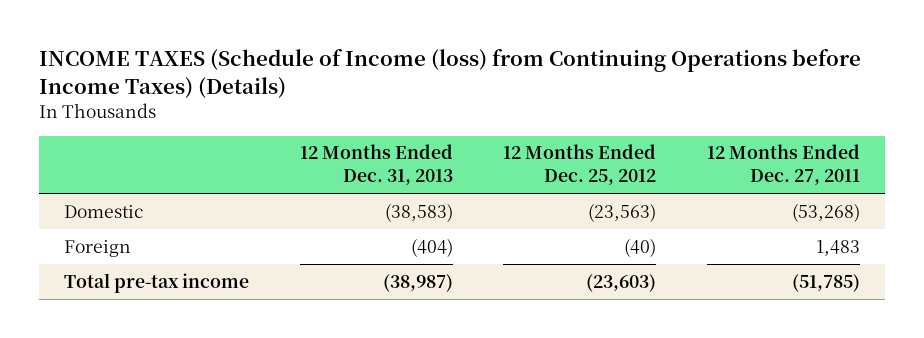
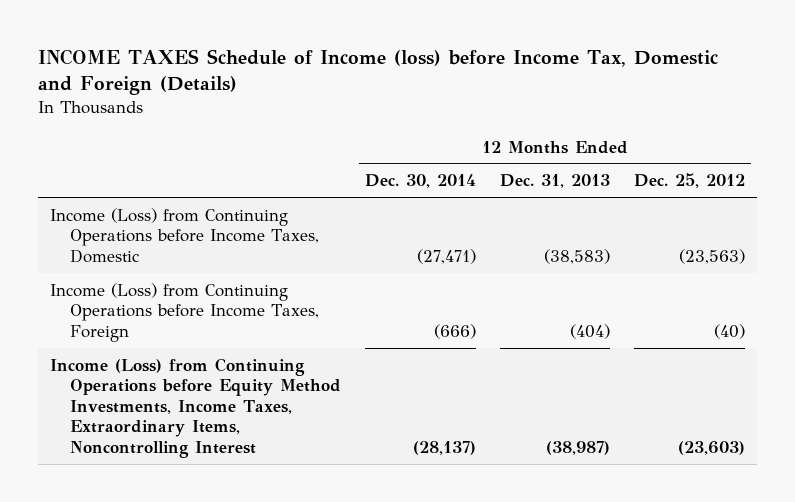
[38,49,861,99] INCOME TAXES (Schedule of Income (loss) from Continuing Operations before Income Taxes) (Details) -> [37,49,718,96] INCOME TAXES Schedule of Income (loss) before Income Tax, Domestic and Foreign (Details)
[706,144,860,186] 12 Months Ended Dec. 27, 2011 -> none
none -> [364,174,476,189] Dec. 30, 2014
[64,204,144,218] Domestic -> [49,207,319,263] Income (Loss) from Continuing Operations before Income Taxes, Domestic
[64,239,132,257] Foreign -> [49,282,319,342] Income (Loss) from Continuing Operations before Income Taxes, Foreign
[64,272,250,293] Total pre-tax income -> [49,357,341,458] Income (Loss) from Continuing Operations before Equity Method Investments, Income Taxes, Extraordinary Items, Noncontrolling Interest

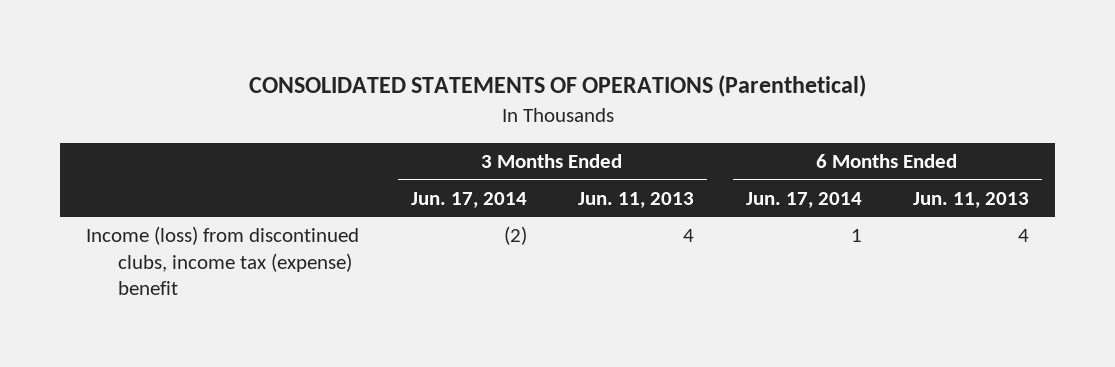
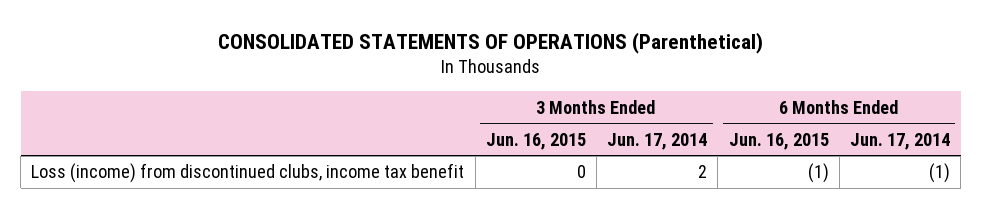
[578,191,695,208] Jun. 11, 2013 -> none
[913,191,1030,208] Jun. 11, 2013 -> none
none -> [485,132,586,150] Jun. 16, 2015
none -> [728,132,829,150] Jun. 16, 2015
[86,226,360,296] Income (loss) from discontinued clubs, income tax (expense) benefit -> [31,163,465,184] Loss (income) from discontinued clubs, income tax benefit
[503,226,527,246] (2) -> [698,165,708,179] 2
[850,229,862,243] 1 -> [929,163,951,184] (1)

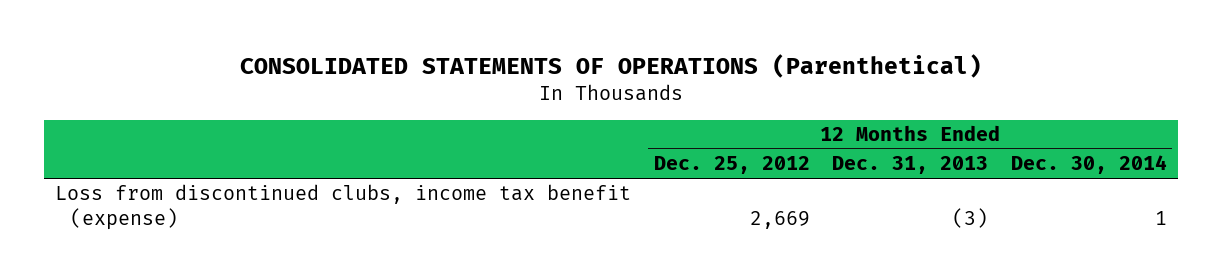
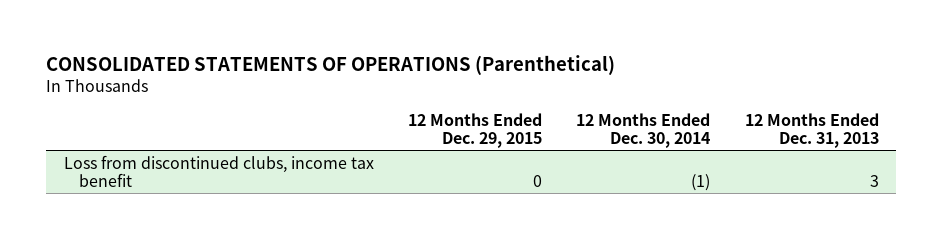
[653,156,810,175] Dec. 25, 2012 -> none
none -> [407,112,542,149] 12 Months Ended Dec. 29, 2015
[55,184,632,230] Loss from discontinued clubs, income tax benefit (expense) -> [63,154,374,187] Loss from discontinued clubs, income tax benefit
[952,207,989,228] (3) -> [869,174,879,187] 3
[1154,210,1167,225] 1 -> [691,173,711,191] (1)

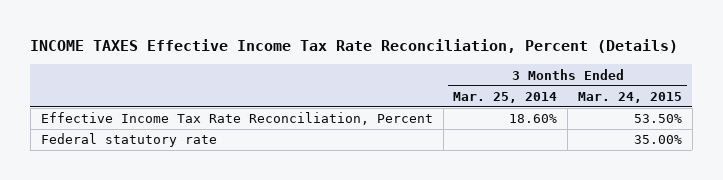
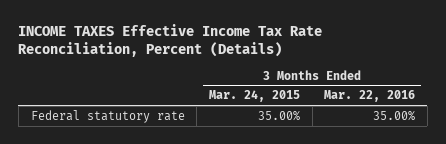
[453,91,558,103] Mar. 25, 2014 -> none
none -> [324,90,416,103] Mar. 22, 2016
[40,112,433,126] Effective Income Tax Rate Reconciliation, Percent -> none

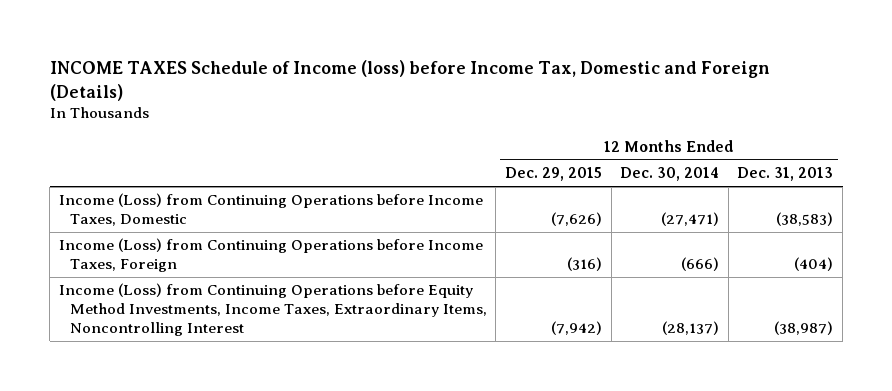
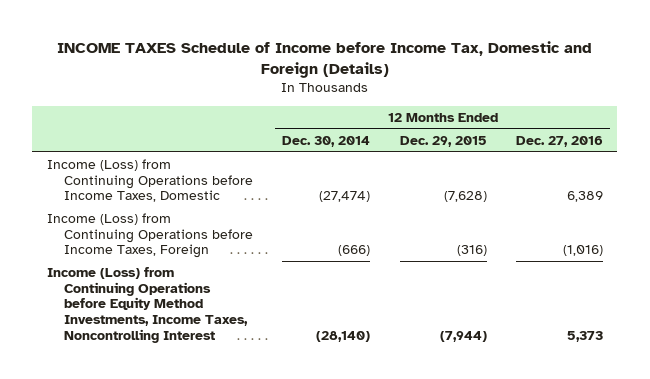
[49,59,770,101] INCOME TAXES Schedule of Income (loss) before Income Tax, Domestic and Foreign (Details) -> [56,41,592,78] INCOME TAXES Schedule of Income before Income Tax, Domestic and Foreign (Details)
[737,167,834,182] Dec. 31, 2013 -> none
none -> [515,135,603,147] Dec. 27, 2016
[551,212,603,227] (7,626) -> [443,191,487,203] (7,628)
[661,212,720,227] (27,471) -> [319,191,371,203] (27,474)
[58,283,487,337] Income (Loss) from Continuing Operations before Equity Method Investments, Income Taxes, Extraordinary Items, Noncontrolling Interest -> [46,267,249,343] Income (Loss) from Continuing Operations before Equity Method Investments, Income Taxes, Noncontrolling Interest
[551,321,603,336] (7,942) -> [439,330,487,342] (7,944)
[662,321,720,336] (28,137) -> [316,330,371,342] (28,140)

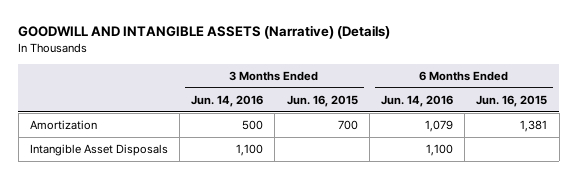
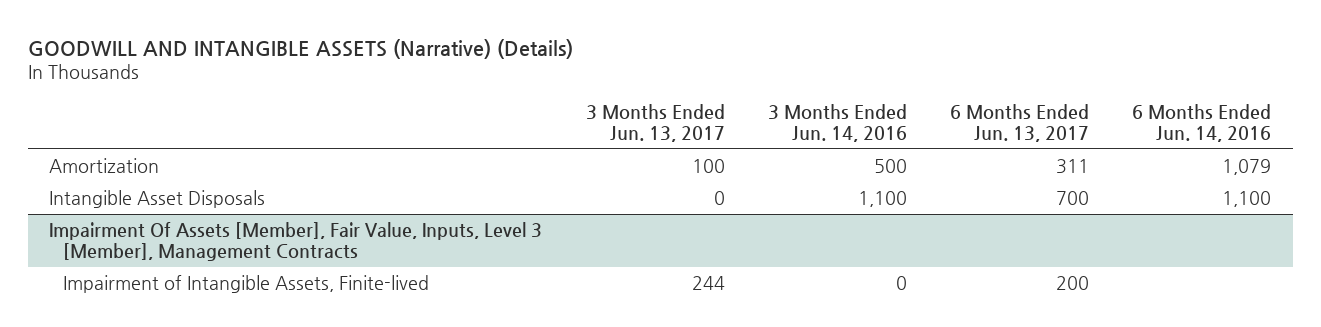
[286,94,358,107] Jun. 16, 2015 -> none
[476,94,548,107] Jun. 16, 2015 -> none
none -> [585,103,725,142] 3 Months Ended Jun. 13, 2017
none -> [950,103,1090,142] 6 Months Ended Jun. 13, 2017
none -> [49,221,543,261] Impairment Of Assets [Member], Fair Value, Inputs, Level 3 [Member], Management Contracts
none -> [63,274,430,293] Impairment of Intangible Assets, Finite-lived

